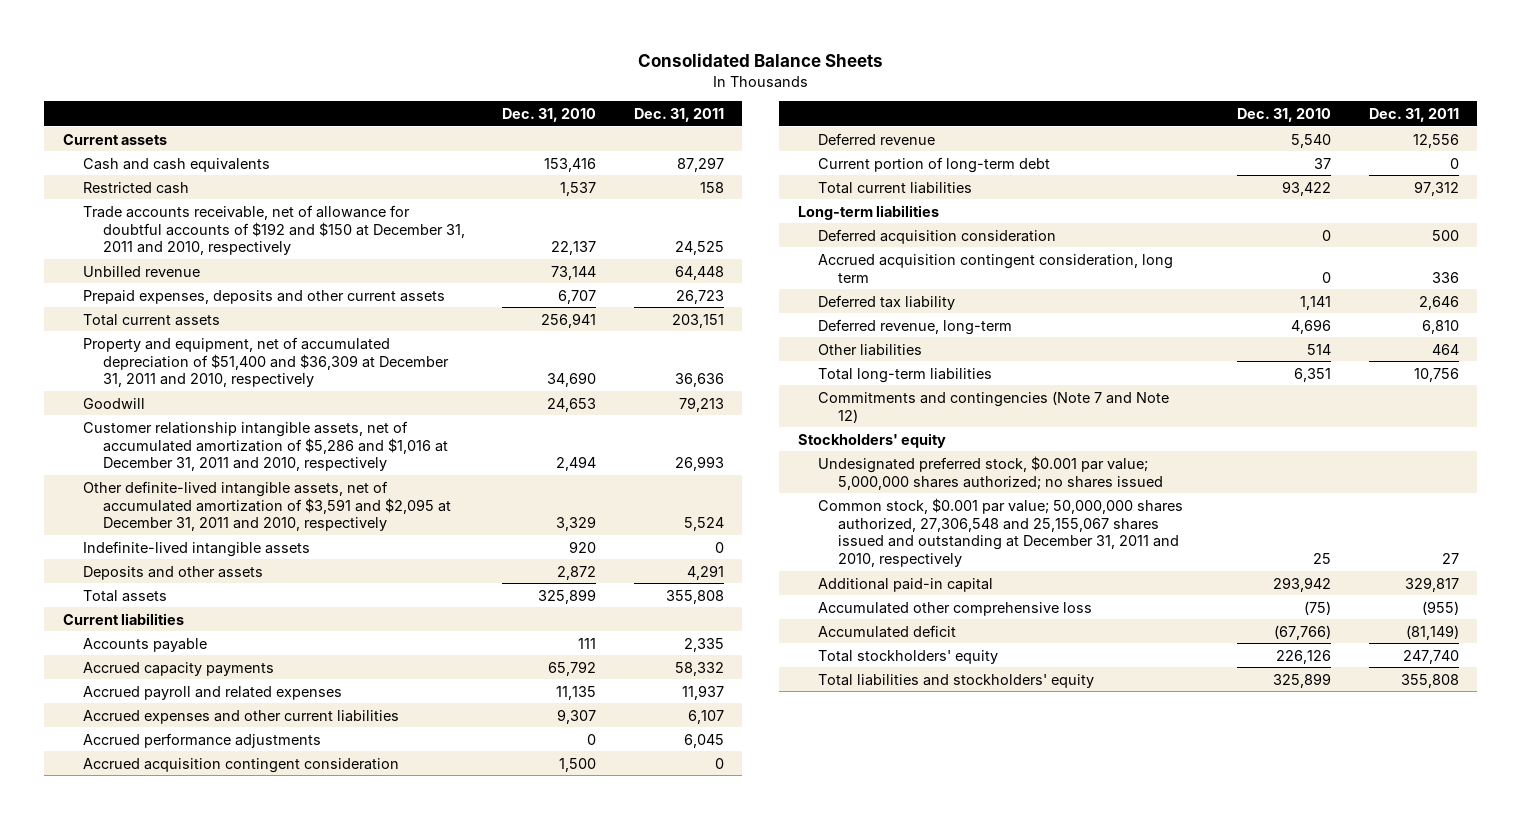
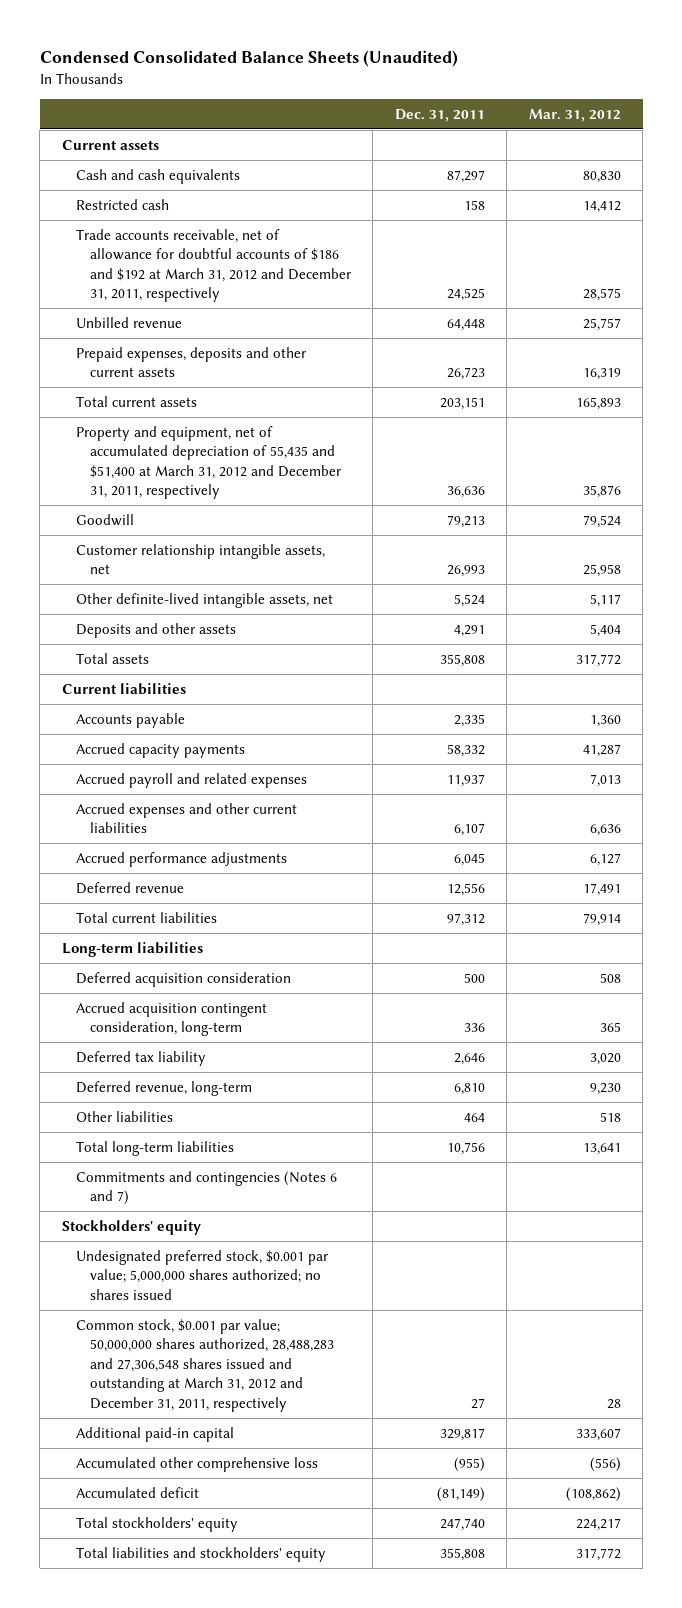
[637,52,883,67] Consolidated Balance Sheets -> [39,50,458,68] Condensed Consolidated Balance Sheets (Unaudited)
[502,107,597,122] Dec. 31, 2010 -> none
none -> [528,108,621,122] Mar. 31, 2012
[82,204,466,256] Trade accounts receivable, net of allowance for doubtful accounts of $192 and $150 at December 31, 2011 and 2010, respectively -> [75,228,352,303] Trade accounts receivable, net of allowance for doubtful accounts of $186 and $192 at March 31, 2012 and December 31, 2011, respectively
[82,336,450,388] Property and equipment, net of accumulated depreciation of $51,400 and $36,309 at December 31, 2011 and 2010, respectively -> [75,425,342,500] Property and equipment, net of accumulated depreciation of 55,435 and $51,400 at March 31, 2012 and December 31, 2011, respectively
[82,540,310,557] Indefinite-lived intangible assets -> none
[82,420,449,472] Customer relationship intangible assets, net of accumulated amortization of $5,286 and $1,016 at December 31, 2011 and 2010, respectively -> [75,543,325,575] Customer relationship intangible assets, net
[82,480,452,532] Other definite-lived intangible assets, net of accumulated amortization of $3,591 and $2,095 at December 31, 2011 and 2010, respectively -> [75,592,333,608] Other definite-lived intangible assets, net
[82,757,399,773] Accrued acquisition contingent consideration -> none
[817,156,1050,173] Current portion of long-term debt -> none
[817,253,1173,283] Accrued acquisition contingent consideration, long term -> [75,1001,267,1037] Accrued acquisition contingent consideration, long-term
[817,390,1169,423] Commitments and contingencies (Note 7 and Note 12) -> [75,1170,337,1206] Commitments and contingencies (Notes 6 and 7)
[817,497,1183,568] Common stock, $0.001 par value; 50,000,000 shares authorized, 27,306,548 and 25,155,067 shares issued and outstanding at December 31, 2011 and 2010, respectively -> [75,1318,334,1413] Common stock, $0.001 par value; 50,000,000 shares authorized, 28,488,283 and 27,306,548 shares issued and outstanding at March 31, 2012 and December 31, 2011, respectively

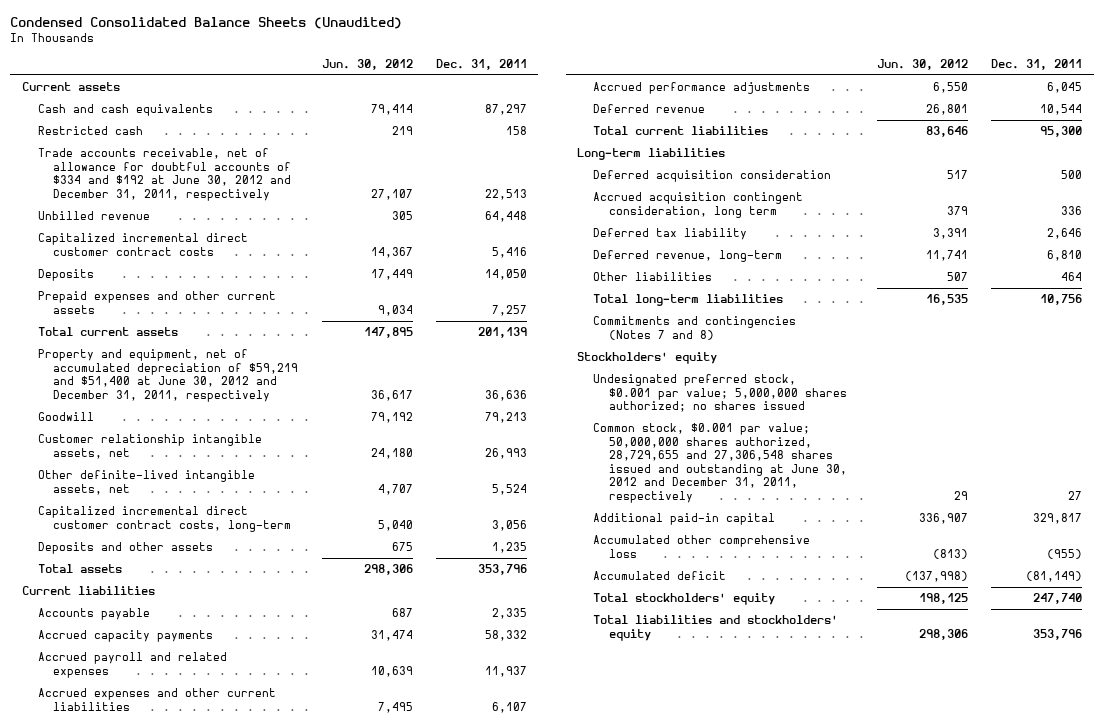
[528,108,621,122] Mar. 31, 2012 -> none
none -> [321,58,413,70] Jun. 30, 2012
[75,228,352,303] Trade accounts receivable, net of allowance for doubtful accounts of $186 and $192 at March 31, 2012 and December 31, 2011, respectively -> [37,148,292,201] Trade accounts receivable, net of allowance for doubtful accounts of $334 and $192 at June 30, 2012 and December 31, 2011, respectively
[446,288,485,302] 24,525 -> [484,188,527,200] 22,513
none -> [37,233,248,256] Capitalized incremental direct customer contract costs
none -> [37,269,94,282] Deposits
[75,346,307,378] Prepaid expenses, deposits and other current assets -> [37,291,276,314] Prepaid expenses and other current assets
[446,367,485,381] 26,723 -> [491,304,527,316] 7,257
[439,396,485,410] 203,151 -> [477,327,527,339] 201,139
[75,425,342,500] Property and equipment, net of accumulated depreciation of 55,435 and $51,400 at March 31, 2012 and December 31, 2011, respectively -> [37,349,299,402] Property and equipment, net of accumulated depreciation of $59,219 and $51,400 at June 30, 2012 and December 31, 2011, respectively
none -> [37,506,292,532] Capitalized incremental direct customer contract costs, long-term
[453,624,485,637] 4,291 -> [491,542,527,554] 1,235
[439,653,485,667] 355,808 -> [477,564,527,576] 353,796
[446,882,485,896] 12,556 -> [1040,104,1083,116] 10,544
[446,912,485,926] 97,312 -> [1040,126,1083,138] 95,300
[75,1001,267,1037] Accrued acquisition contingent consideration, long-term -> [592,192,803,218] Accrued acquisition contingent consideration, long term
[75,1170,337,1206] Commitments and contingencies (Notes 6 and 7) -> [592,316,796,340] Commitments and contingencies (Notes 7 and 8)
[75,1318,334,1413] Common stock, $0.001 par value; 50,000,000 shares authorized, 28,488,283 and 27,306,548 shares issued and outstanding at March 31, 2012 and December 31, 2011, respectively -> [592,423,847,504] Common stock, $0.001 par value; 50,000,000 shares authorized, 28,729,655 and 27,306,548 shares issued and outstanding at June 30, 2012 and December 31, 2011, respectively
[439,1547,485,1561] 355,808 -> [1033,628,1083,640] 353,796

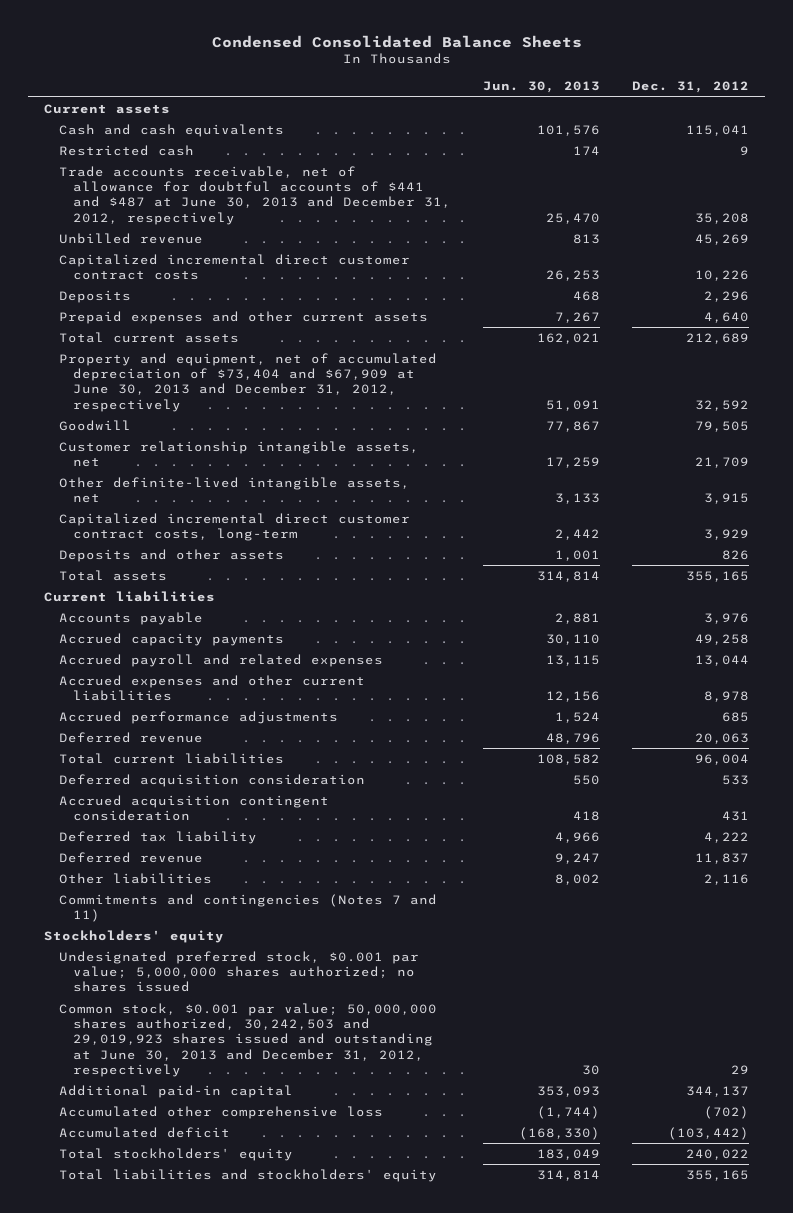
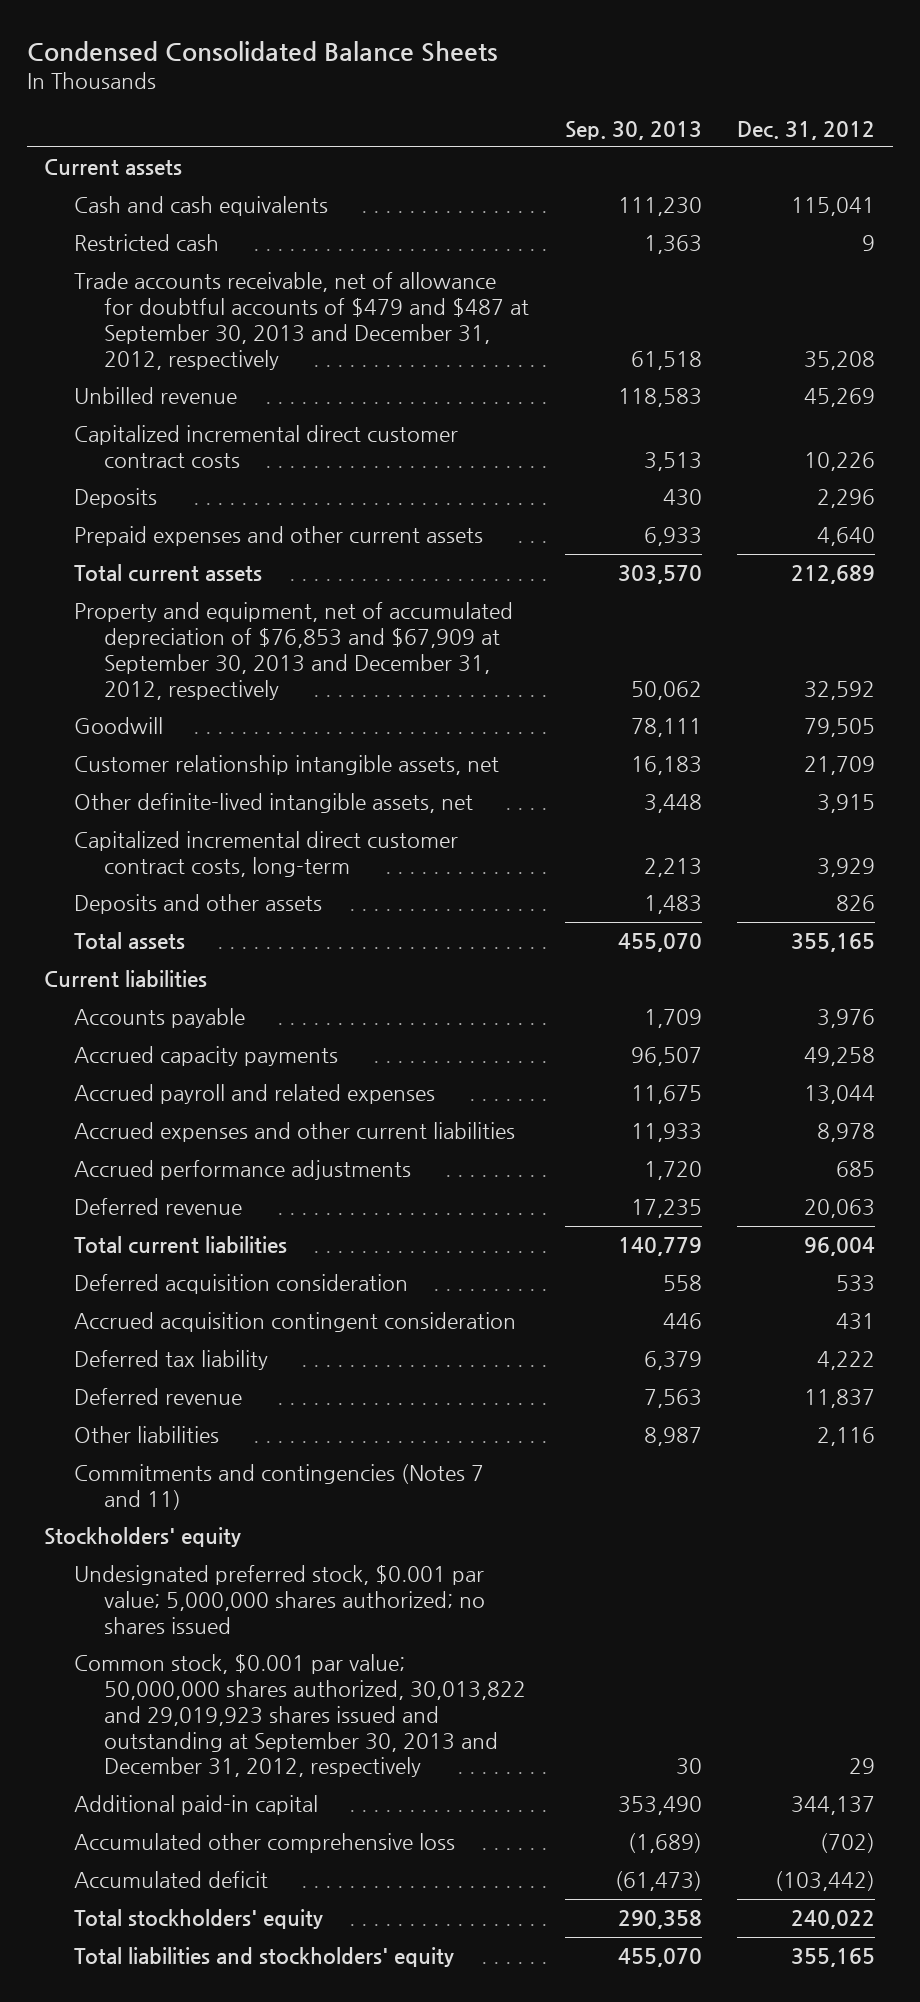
[483,81,601,94] Jun. 30, 2013 -> none
none -> [564,120,702,140] Sep. 30, 2013
[58,165,452,225] Trade accounts receivable, net of allowance for doubtful accounts of $441 and $487 at June 30, 2013 and December 31, 2012, respectively -> [74,272,530,370] Trade accounts receivable, net of allowance for doubtful accounts of $479 and $487 at September 30, 2013 and December 31, 2012, respectively
[58,352,437,412] Property and equipment, net of accumulated depreciation of $73,404 and $67,909 at June 30, 2013 and December 31, 2012, respectively -> [74,602,514,700] Property and equipment, net of accumulated depreciation of $76,853 and $67,909 at September 30, 2013 and December 31, 2012, respectively
[58,1002,437,1077] Common stock, $0.001 par value; 50,000,000 shares authorized, 30,242,503 and 29,019,923 shares issued and outstanding at June 30, 2013 and December 31, 2012, respectively -> [74,1654,527,1778] Common stock, $0.001 par value; 50,000,000 shares authorized, 30,013,822 and 29,019,923 shares issued and outstanding at September 30, 2013 and December 31, 2012, respectively

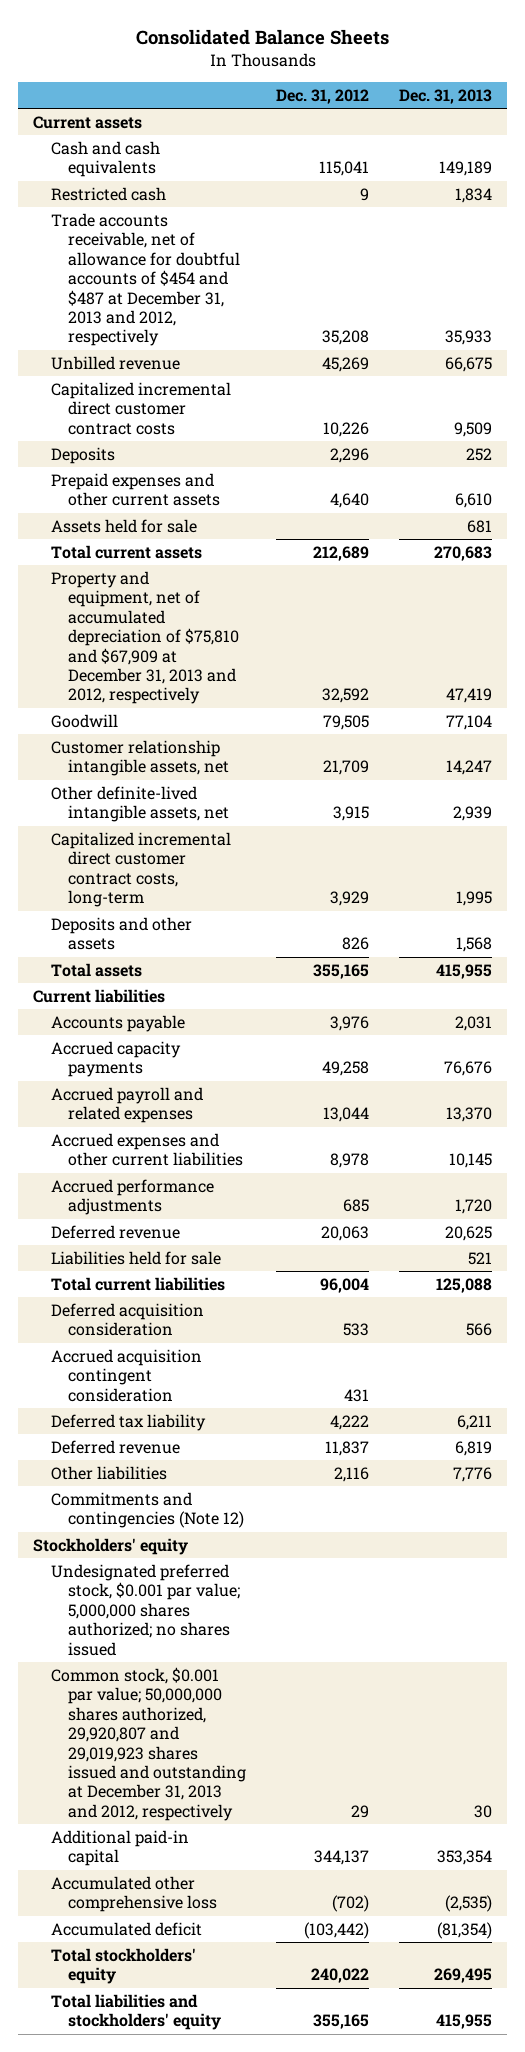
[26,40,498,62] Condensed Consolidated Balance Sheets -> [135,28,389,45] Consolidated Balance Sheets
[564,120,702,140] Sep. 30, 2013 -> none
none -> [398,88,492,104] Dec. 31, 2013
[74,272,530,370] Trade accounts receivable, net of allowance for doubtful accounts of $479 and $487 at September 30, 2013 and December 31, 2012, respectively -> [50,213,241,347] Trade accounts receivable, net of allowance for doubtful accounts of $454 and $487 at December 31, 2013 and 2012, respectively
none -> [50,519,197,534] Assets held for sale
[74,602,514,700] Property and equipment, net of accumulated depreciation of $76,853 and $67,909 at September 30, 2013 and December 31, 2012, respectively -> [50,571,240,705] Property and equipment, net of accumulated depreciation of $75,810 and $67,909 at December 31, 2013 and 2012, respectively
none -> [50,1251,221,1266] Liabilities held for sale
[74,1464,485,1510] Commitments and contingencies (Notes 7 and 11) -> [50,1492,245,1529] Commitments and contingencies (Note 12)
[74,1654,527,1778] Common stock, $0.001 par value; 50,000,000 shares authorized, 30,013,822 and 29,019,923 shares issued and outstanding at September 30, 2013 and December 31, 2012, respectively -> [50,1667,247,1821] Common stock, $0.001 par value; 50,000,000 shares authorized, 29,920,807 and 29,019,923 shares issued and outstanding at December 31, 2013 and 2012, respectively

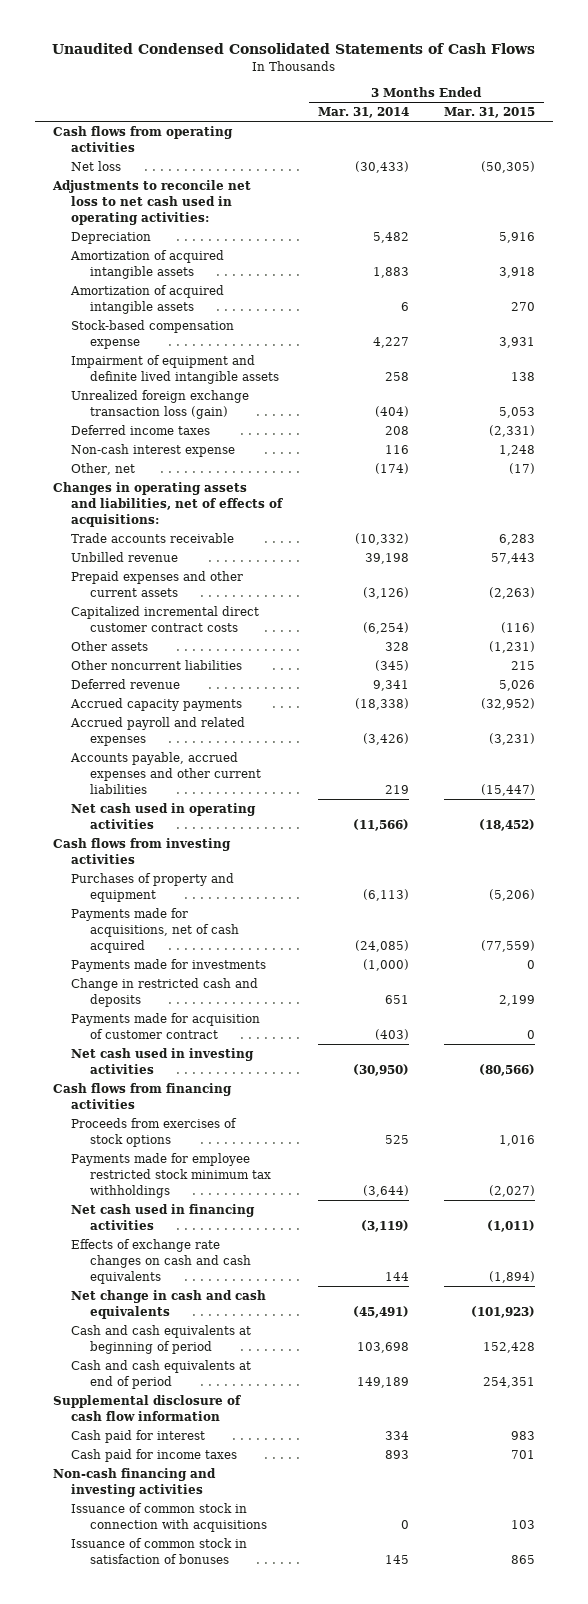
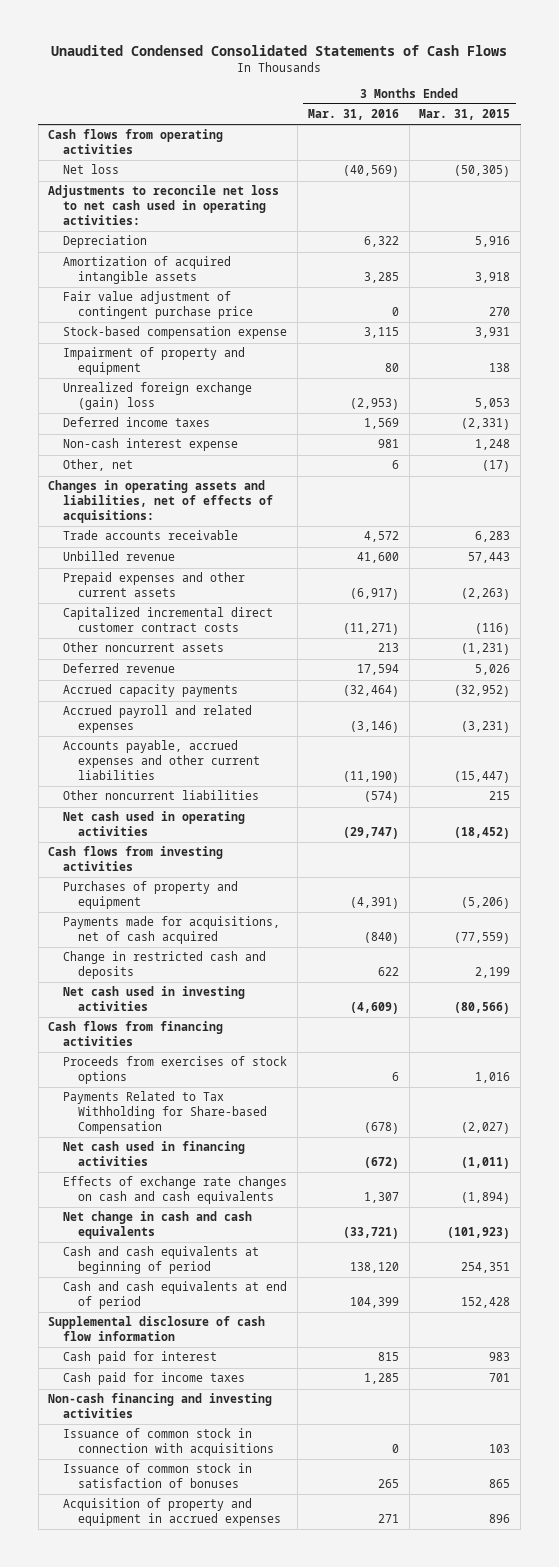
[317,107,409,119] Mar. 31, 2014 -> none
none -> [307,109,399,121] Mar. 31, 2016
[70,285,225,314] Amortization of acquired intangible assets -> [63,291,254,320] Fair value adjustment of contingent purchase price
[71,355,279,384] Impairment of equipment and definite lived intangible assets -> [63,347,246,376] Impairment of property and equipment
[71,390,250,419] Unrealized foreign exchange transaction loss (gain) -> [63,382,253,411] Unrealized foreign exchange (gain) loss
[71,641,149,652] Other assets -> [63,642,225,653] Other noncurrent assets
[71,660,243,671] Other noncurrent liabilities -> [63,790,260,801] Other noncurrent liabilities
[71,959,267,973] Payments made for investments -> none
[71,1013,261,1039] Payments made for acquisition of customer contract -> none
[71,1153,271,1198] Payments made for employee restricted stock minimum tax withholdings -> [63,1091,268,1135] Payments Related to Tax Withholding for Share-based Compensation
[482,1341,535,1353] 152,428 -> [461,1262,511,1274] 254,351
[482,1376,535,1388] 254,351 -> [461,1297,511,1309] 152,428
none -> [63,1498,282,1527] Acquisition of property and equipment in accrued expenses

